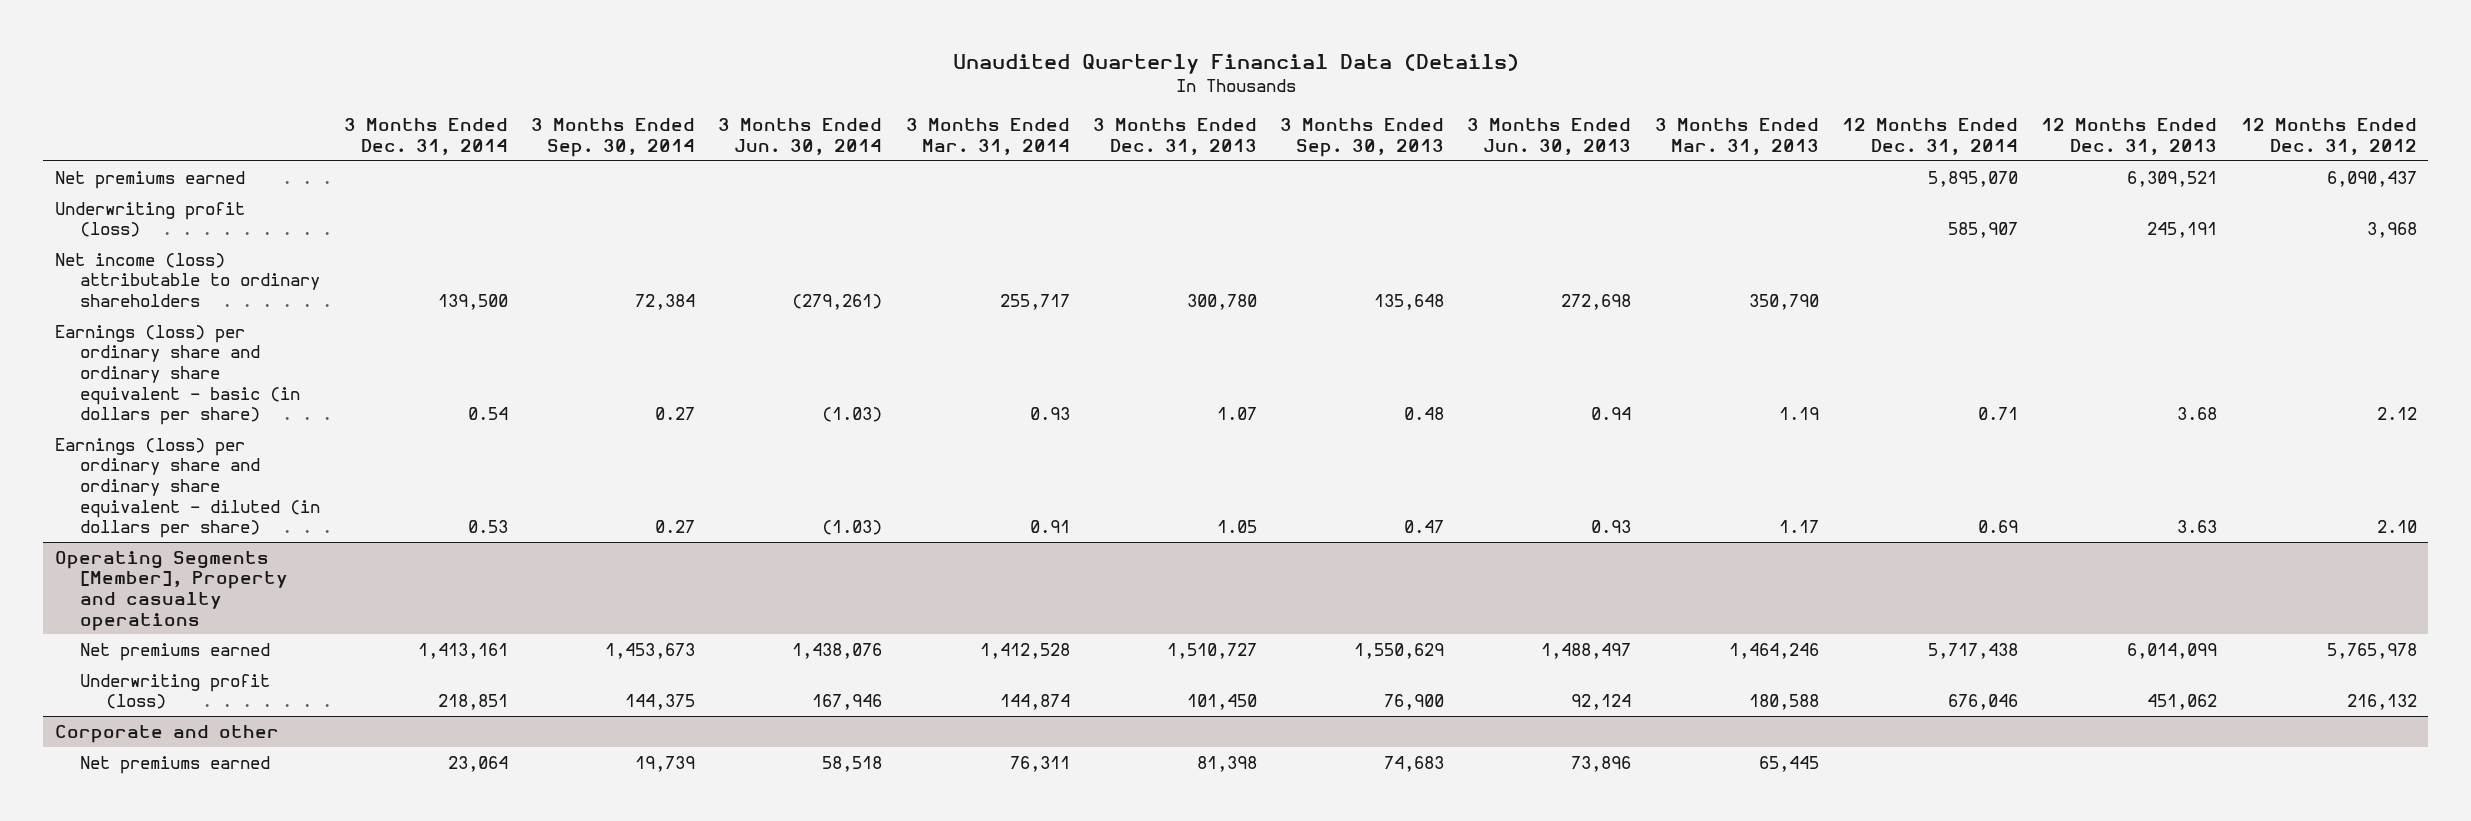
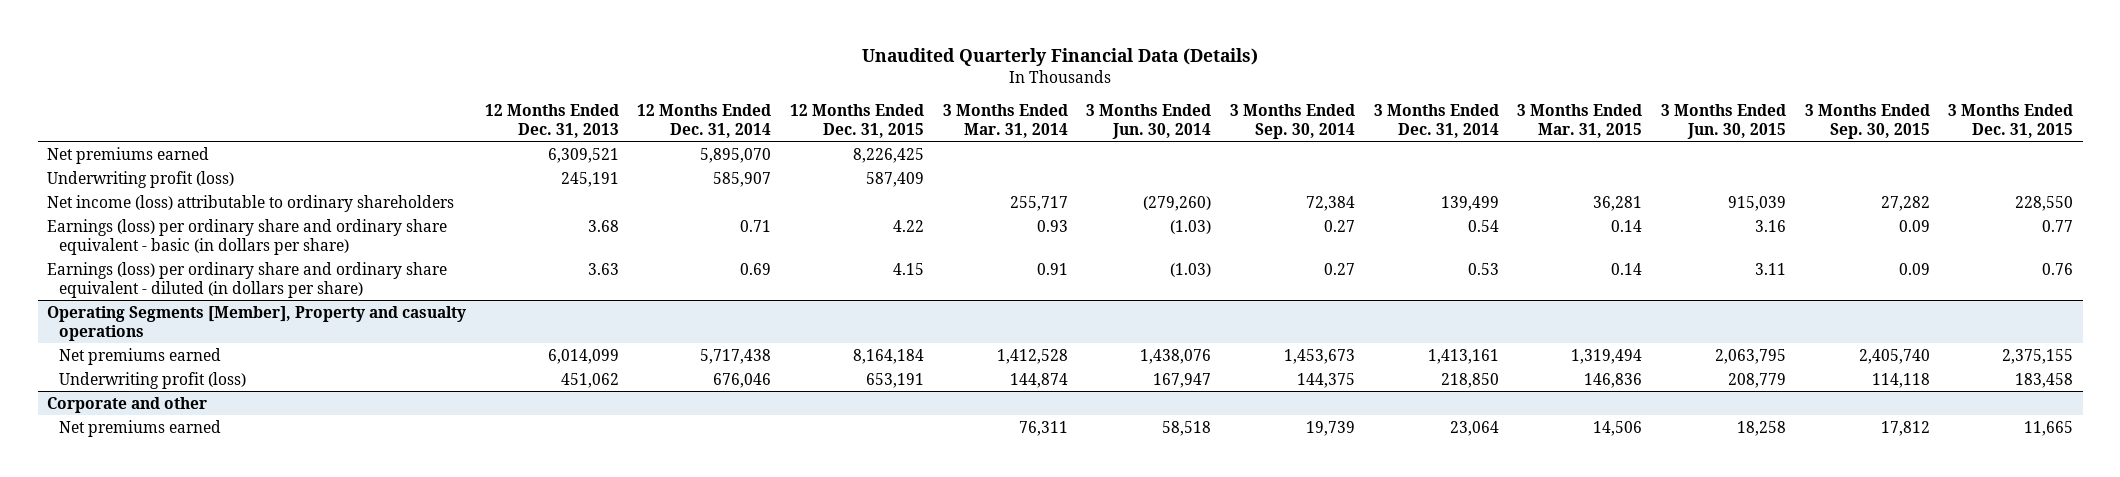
[1092,118,1257,155] 3 Months Ended Dec. 31, 2013 -> none
[1280,118,1445,157] 3 Months Ended Sep. 30, 2013 -> none
[1467,118,1632,155] 3 Months Ended Jun. 30, 2013 -> none
[1654,118,1819,155] 3 Months Ended Mar. 31, 2013 -> none
[2240,118,2417,155] 12 Months Ended Dec. 31, 2012 -> none
none -> [790,103,925,138] 12 Months Ended Dec. 31, 2015
none -> [1517,103,1643,138] 3 Months Ended Mar. 31, 2015
none -> [1660,103,1786,139] 3 Months Ended Jun. 30, 2015
none -> [1804,103,1930,139] 3 Months Ended Sep. 30, 2015
none -> [1948,103,2074,138] 3 Months Ended Dec. 31, 2015
[437,293,508,310] 139,500 -> [1440,195,1499,211] 139,499
[792,293,883,310] (279,261) -> [1143,195,1212,211] (279,260)
[437,694,508,711] 218,851 -> [1440,372,1499,388] 218,850
[812,694,883,711] 167,946 -> [1153,372,1212,388] 167,947

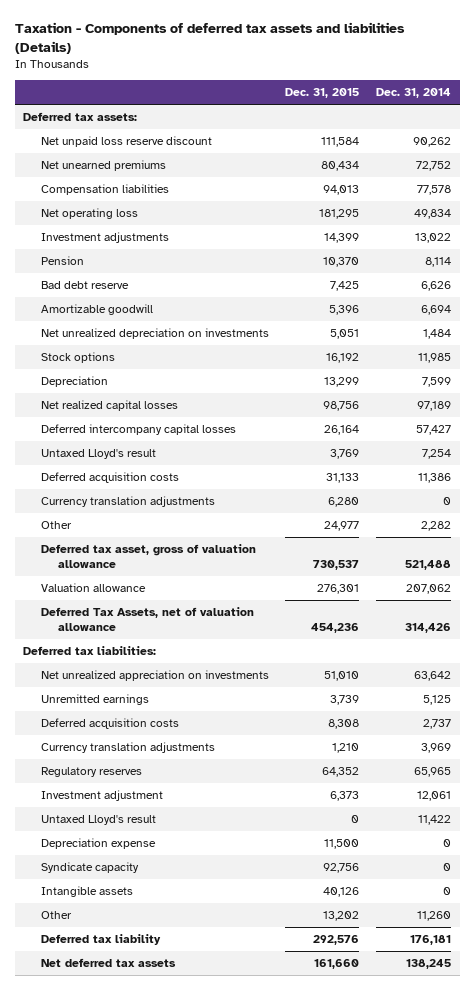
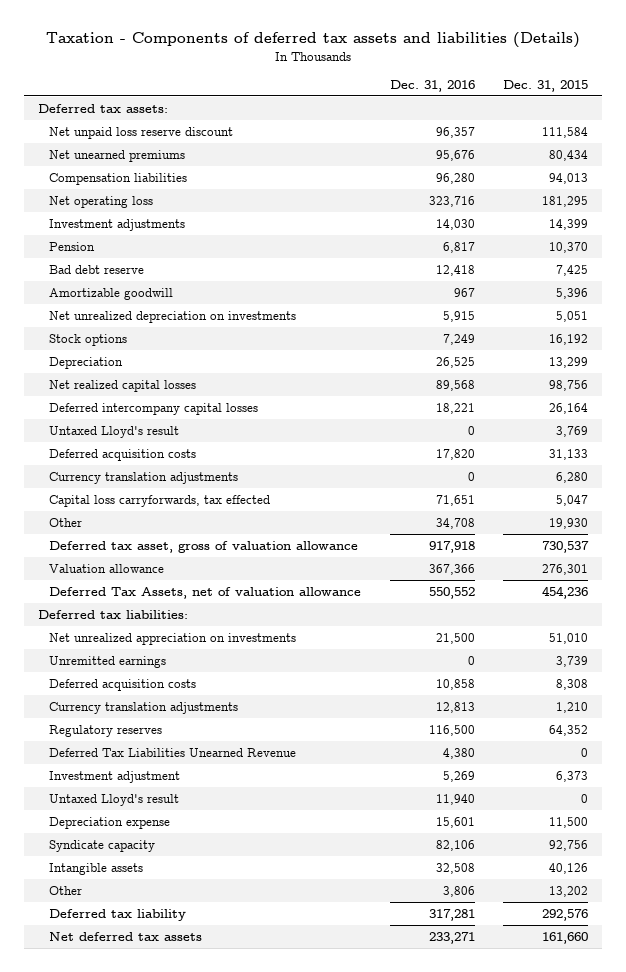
[376,88,452,99] Dec. 31, 2014 -> none
none -> [389,79,475,92] Dec. 31, 2016
none -> [49,494,271,507] Capital loss carryforwards, tax effected
[324,521,360,532] 24,977 -> [548,517,588,529] 19,930
none -> [49,747,297,757] Deferred Tax Liabilities Unearned Revenue

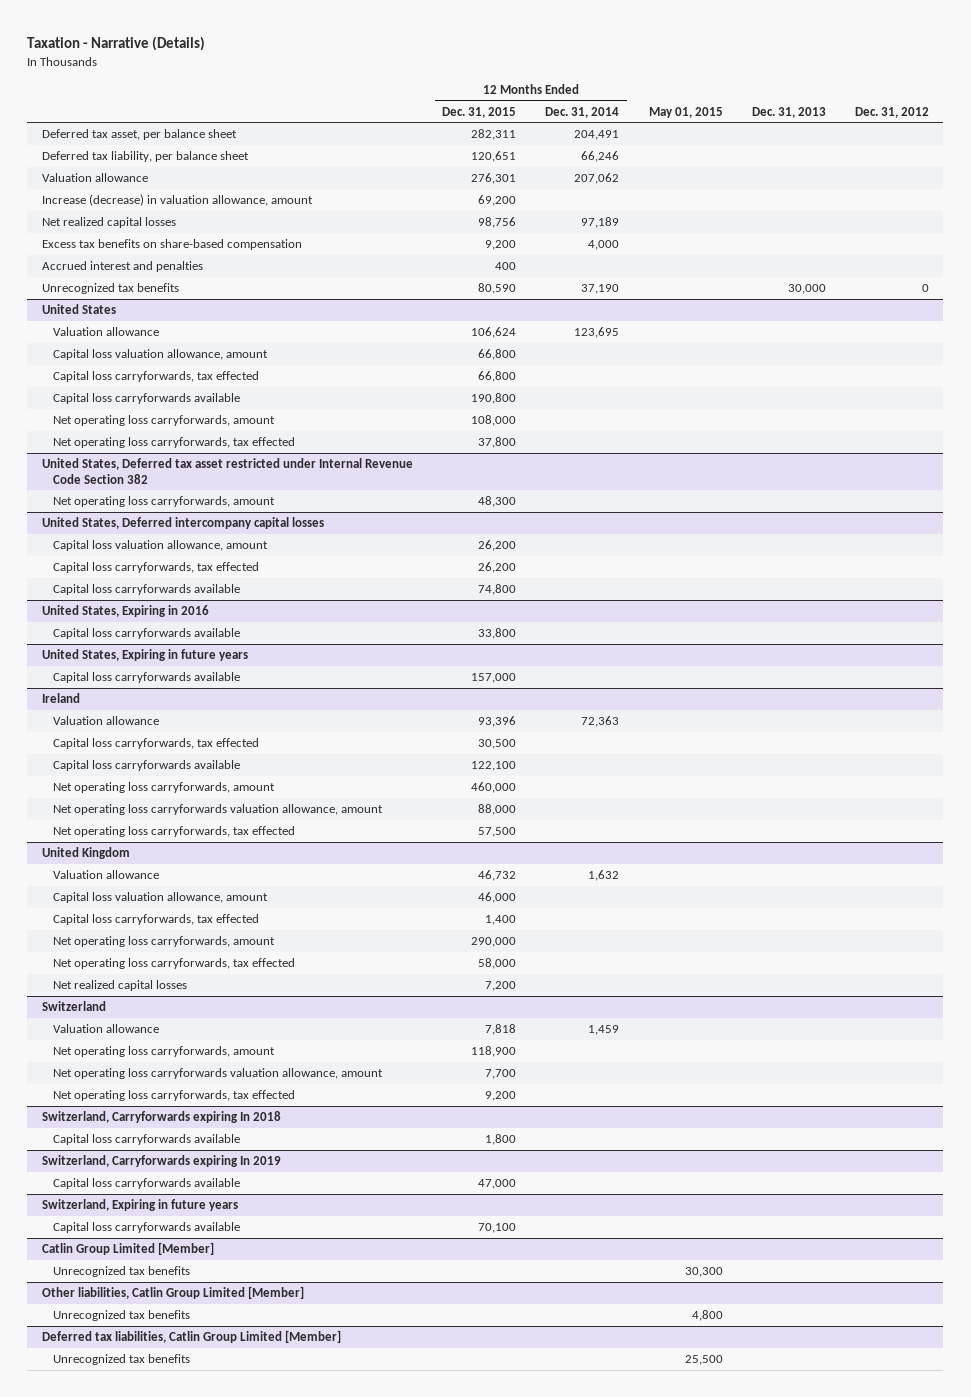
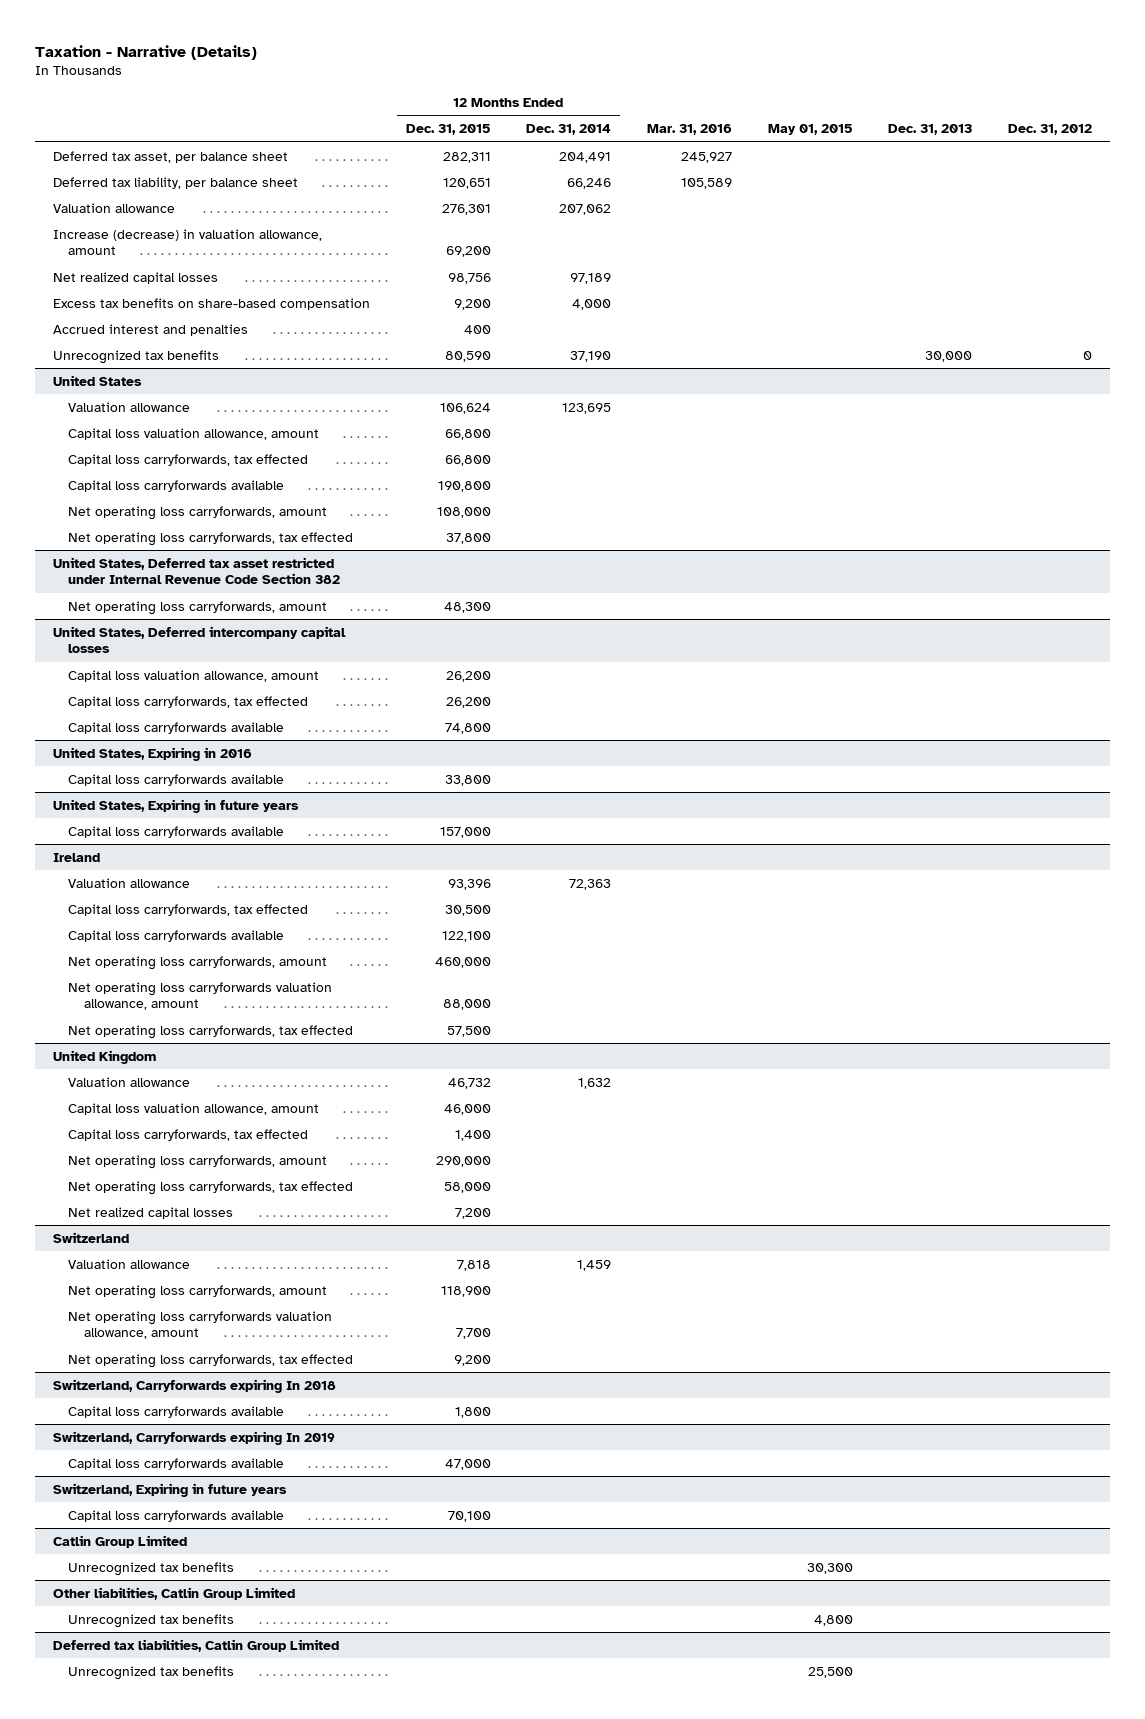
none -> [646,124,732,136] Mar. 31, 2016
[42,1242,215,1256] Catlin Group Limited [Member] -> [52,1534,187,1548] Catlin Group Limited
[42,1286,305,1300] Other liabilities, Catlin Group Limited [Member] -> [52,1586,295,1600] Other liabilities, Catlin Group Limited
[42,1330,342,1344] Deferred tax liabilities, Catlin Group Limited [Member] -> [52,1638,339,1652] Deferred tax liabilities, Catlin Group Limited

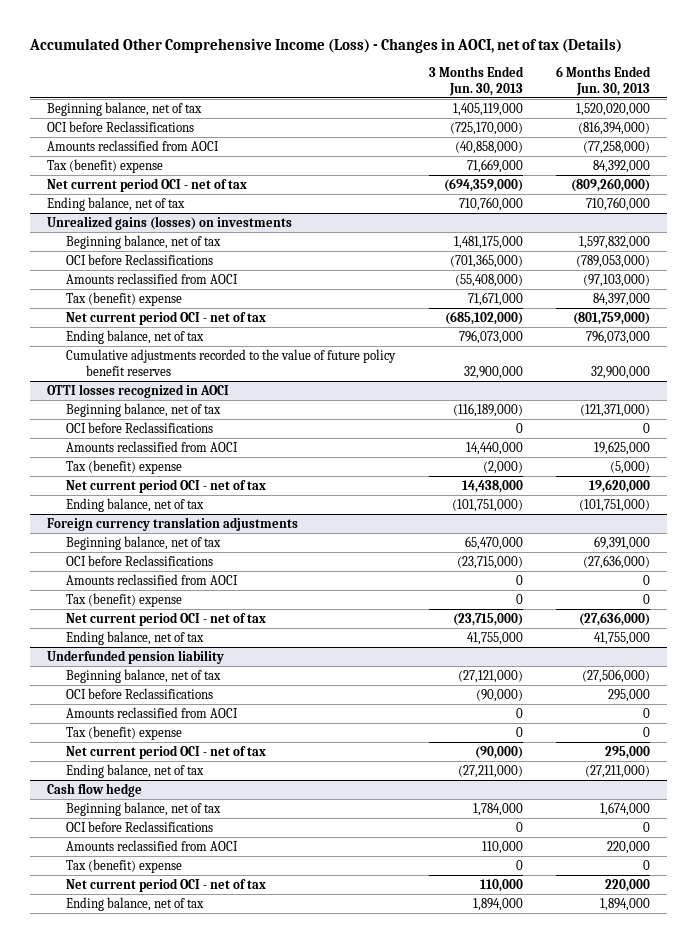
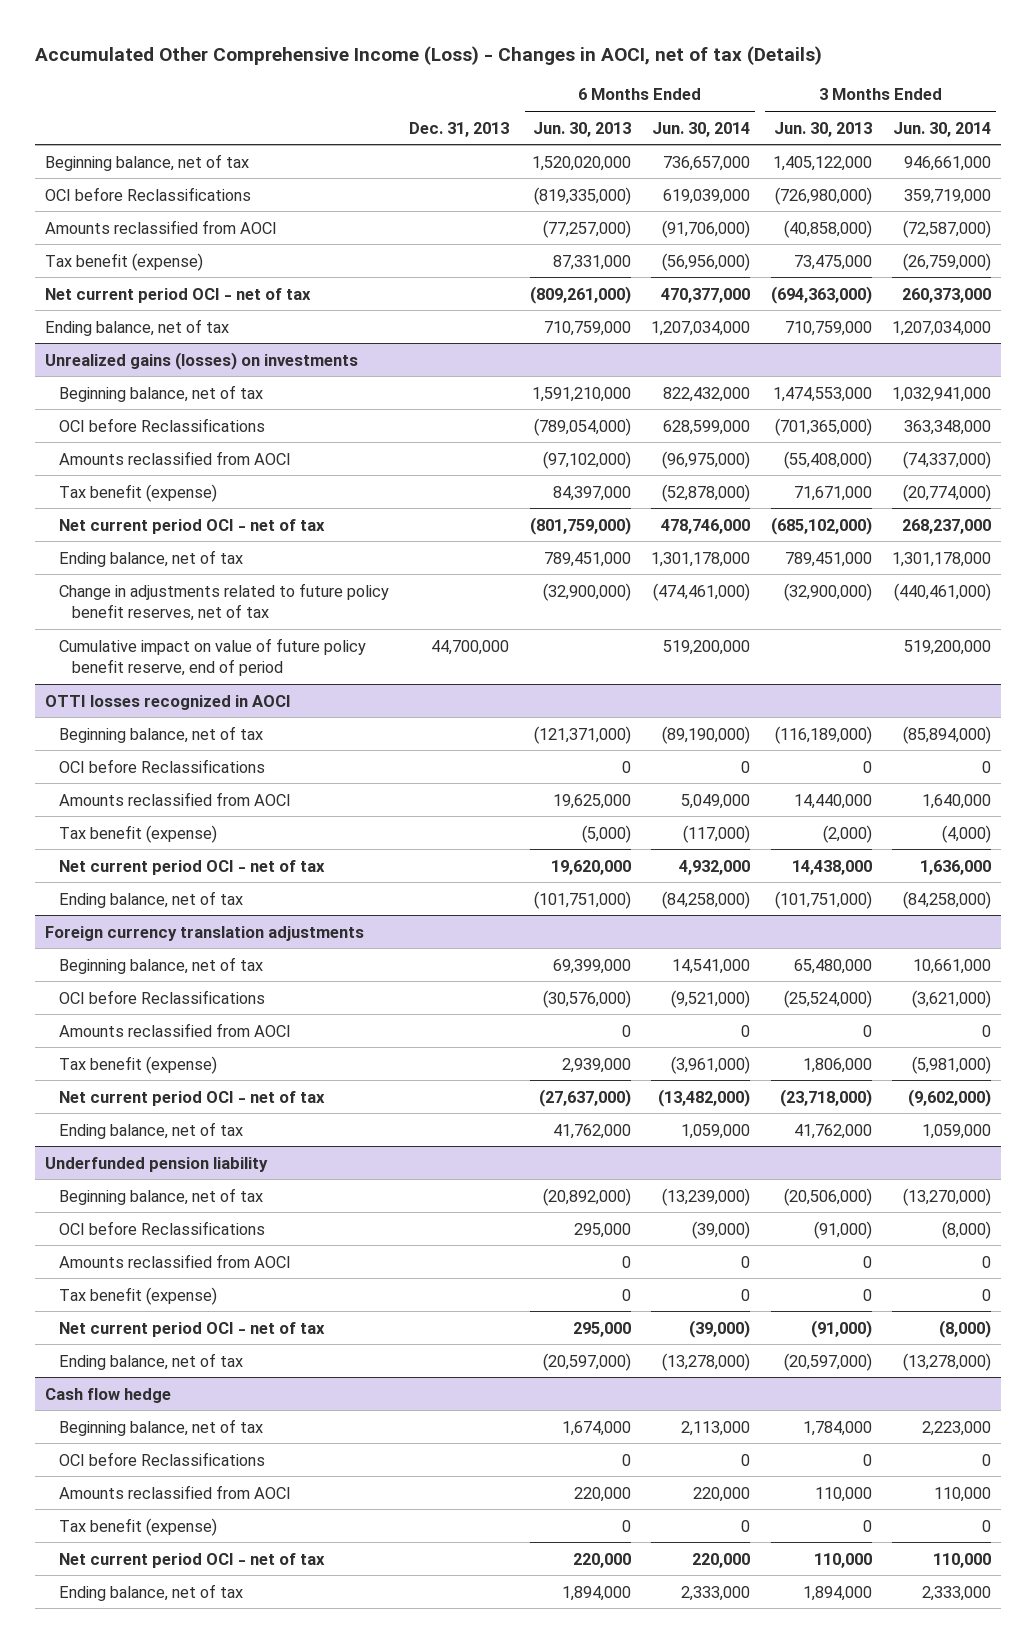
none -> [409,121,510,137] Dec. 31, 2013
none -> [652,121,751,137] Jun. 30, 2014
none -> [893,121,992,137] Jun. 30, 2014
[452,103,523,117] 1,405,119,000 -> [772,155,872,171] 1,405,122,000
[449,122,523,136] (725,170,000) -> [774,186,872,205] (726,980,000)
[578,121,651,136] (816,394,000) -> [533,186,631,205] (819,335,000)
[583,141,651,155] (77,258,000) -> [542,219,631,238] (77,257,000)
[46,159,163,174] Tax (benefit) expense -> [45,252,204,271] Tax benefit (expense)
[466,159,523,174] 71,669,000 -> [793,254,872,270] 73,475,000
[593,160,651,174] 84,392,000 -> [552,254,631,270] 87,331,000
[443,178,523,193] (694,359,000) -> [770,285,872,304] (694,363,000)
[571,178,651,193] (809,260,000) -> [529,285,631,304] (809,261,000)
[458,197,523,212] 710,760,000 -> [784,320,872,336] 710,759,000
[586,197,651,212] 710,760,000 -> [543,320,631,336] 710,759,000
[453,236,523,250] 1,481,175,000 -> [772,386,872,402] 1,474,553,000
[579,236,651,250] 1,597,832,000 -> [531,386,631,402] 1,591,210,000
[576,255,651,269] (789,053,000) -> [533,417,631,436] (789,054,000)
[583,274,651,288] (97,103,000) -> [542,450,631,469] (97,102,000)
[66,292,183,307] Tax (benefit) expense -> [58,483,217,502] Tax benefit (expense)
[458,330,523,345] 796,073,000 -> [784,551,872,567] 789,451,000
[586,330,651,345] 796,073,000 -> [543,551,631,567] 789,451,000
[66,349,397,376] Cumulative adjustments recorded to the value of future policy benefit reserves -> [58,582,389,622] Change in adjustments related to future policy benefit reserves, net of tax
[463,365,523,379] 32,900,000 -> [783,582,872,601] (32,900,000)
[591,365,651,379] 32,900,000 -> [542,582,631,601] (32,900,000)
none -> [58,637,366,677] Cumulative impact on value of future policy benefit reserve, end of period
[66,460,183,475] Tax (benefit) expense -> [58,824,217,843] Tax benefit (expense)
[464,536,523,551] 65,470,000 -> [793,958,872,974] 65,480,000
[594,536,651,551] 69,391,000 -> [552,958,631,974] 69,399,000
[456,556,523,570] (23,715,000) -> [783,989,872,1008] (25,524,000)
[583,555,651,570] (27,636,000) -> [542,989,631,1008] (30,576,000)
[66,593,183,608] Tax (benefit) expense -> [58,1055,217,1074] Tax benefit (expense)
[515,594,523,605] 0 -> [802,1057,872,1073] 1,806,000
[643,594,651,605] 0 -> [561,1057,631,1073] 2,939,000
[452,613,523,627] (23,715,000) -> [779,1088,872,1107] (23,718,000)
[579,612,651,627] (27,636,000) -> [538,1088,631,1107] (27,637,000)
[466,632,523,646] 41,755,000 -> [793,1123,872,1139] 41,762,000
[594,632,651,646] 41,755,000 -> [552,1123,631,1139] 41,762,000
[457,670,523,684] (27,121,000) -> [783,1187,872,1206] (20,506,000)
[582,669,651,684] (27,506,000) -> [542,1187,631,1206] (20,892,000)
[475,689,523,703] (90,000) -> [813,1220,872,1239] (91,000)
[66,726,183,741] Tax (benefit) expense -> [58,1286,217,1305] Tax benefit (expense)
[474,746,523,760] (90,000) -> [810,1319,872,1338] (91,000)
[457,765,523,779] (27,211,000) -> [783,1352,872,1371] (20,597,000)
[585,765,651,779] (27,211,000) -> [542,1352,631,1371] (20,597,000)
[66,859,183,874] Tax (benefit) expense -> [58,1517,217,1536] Tax benefit (expense)

